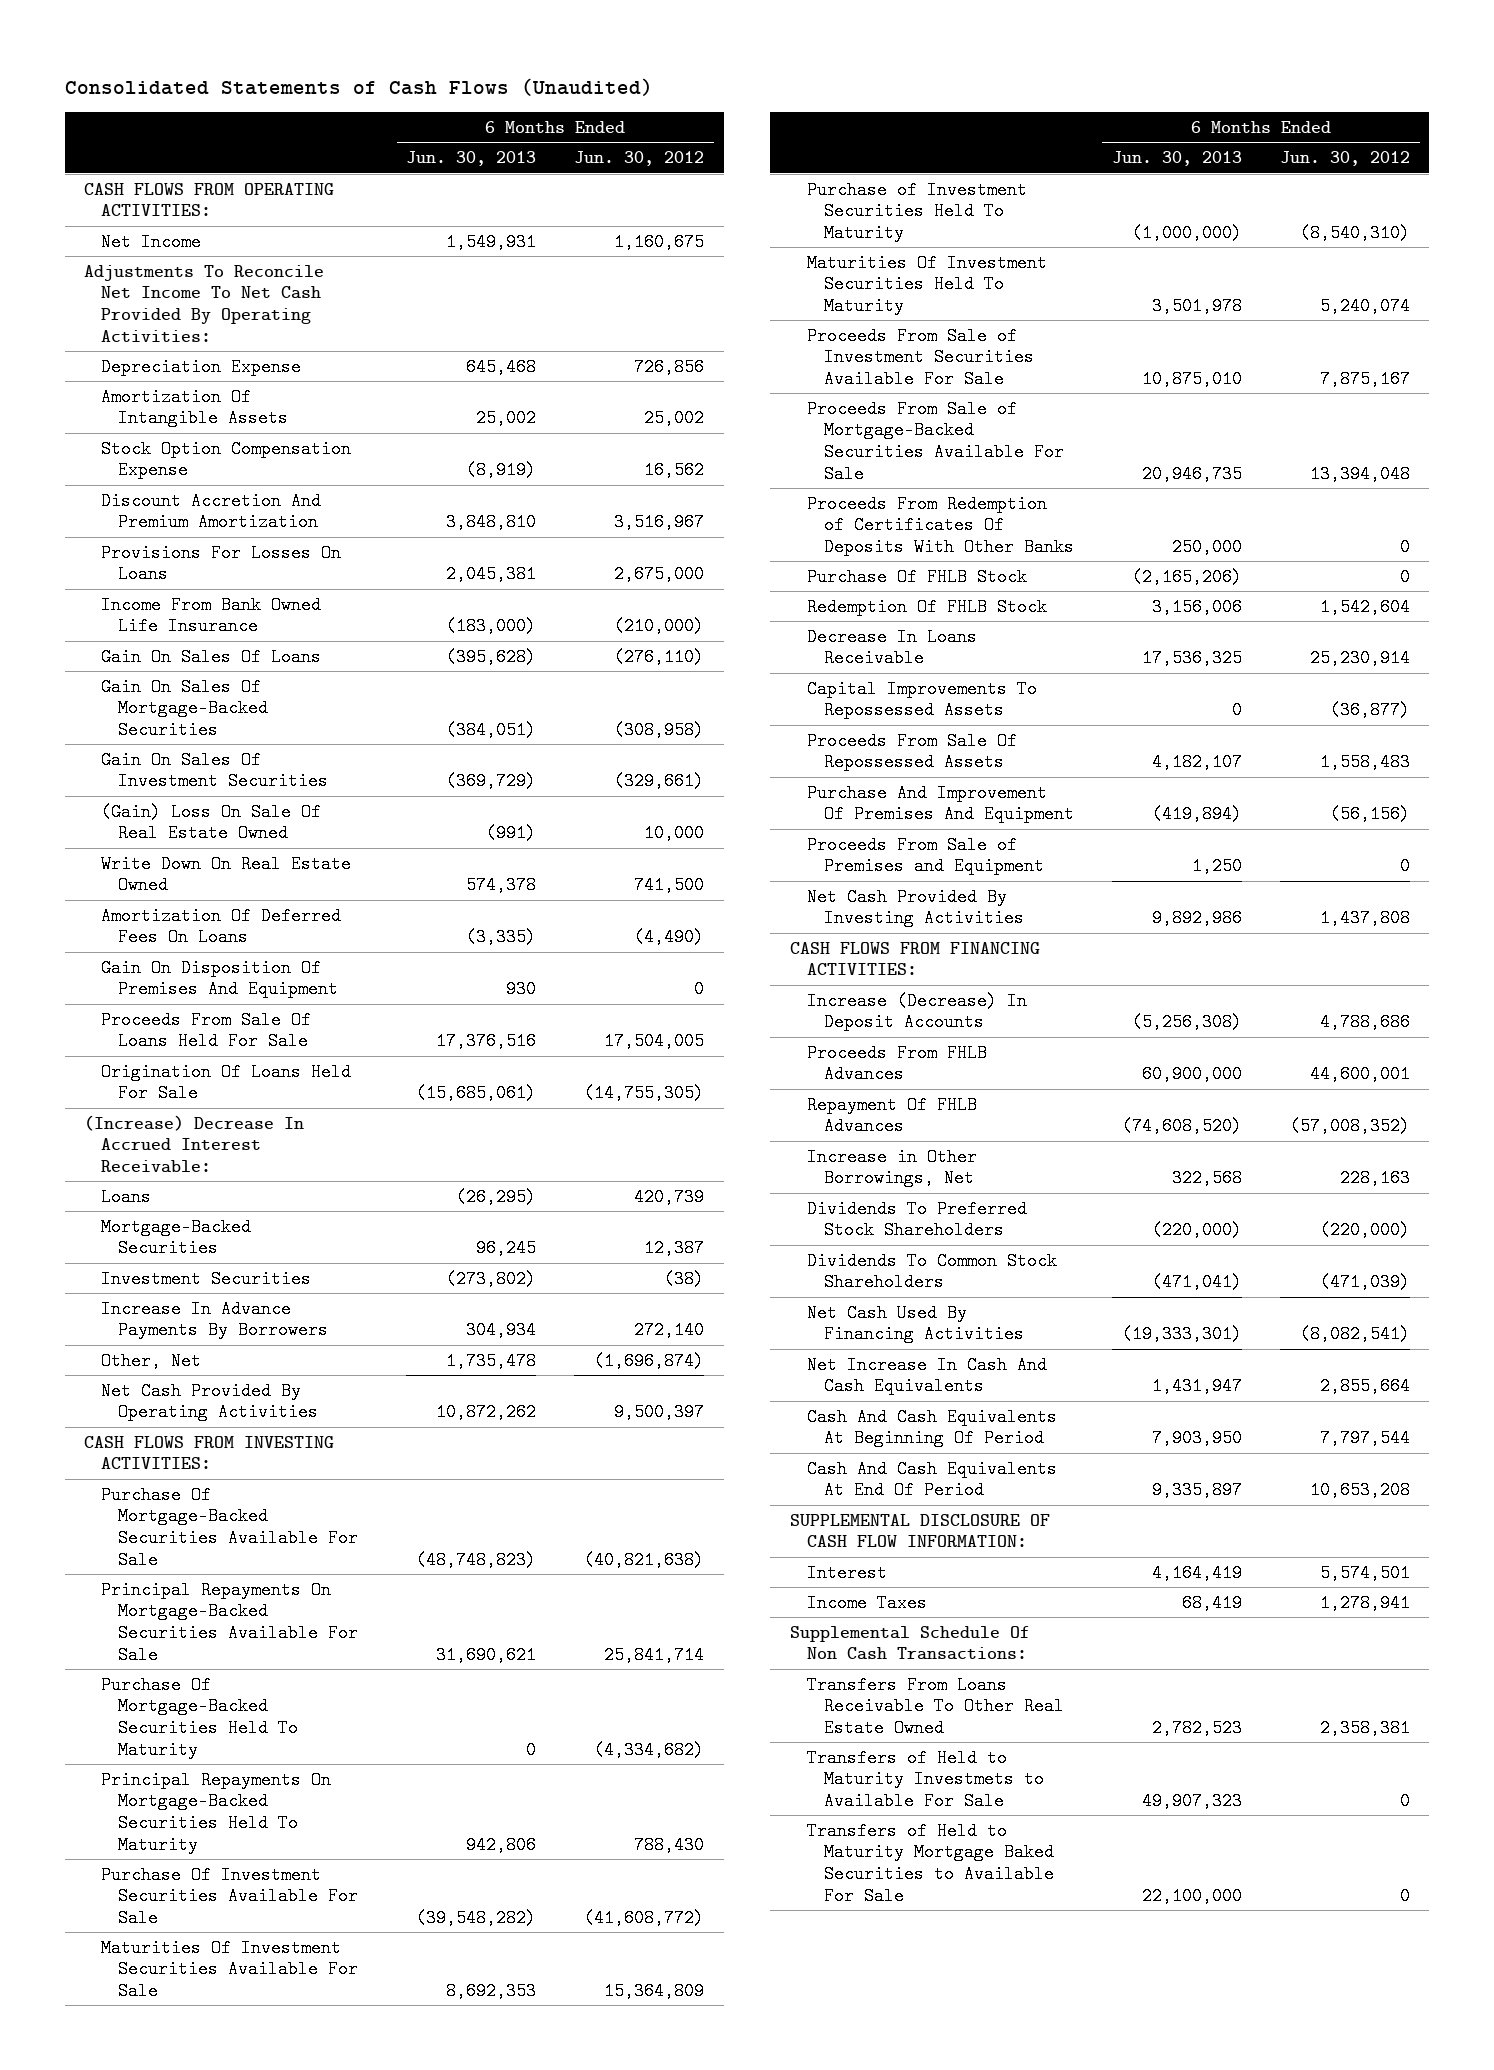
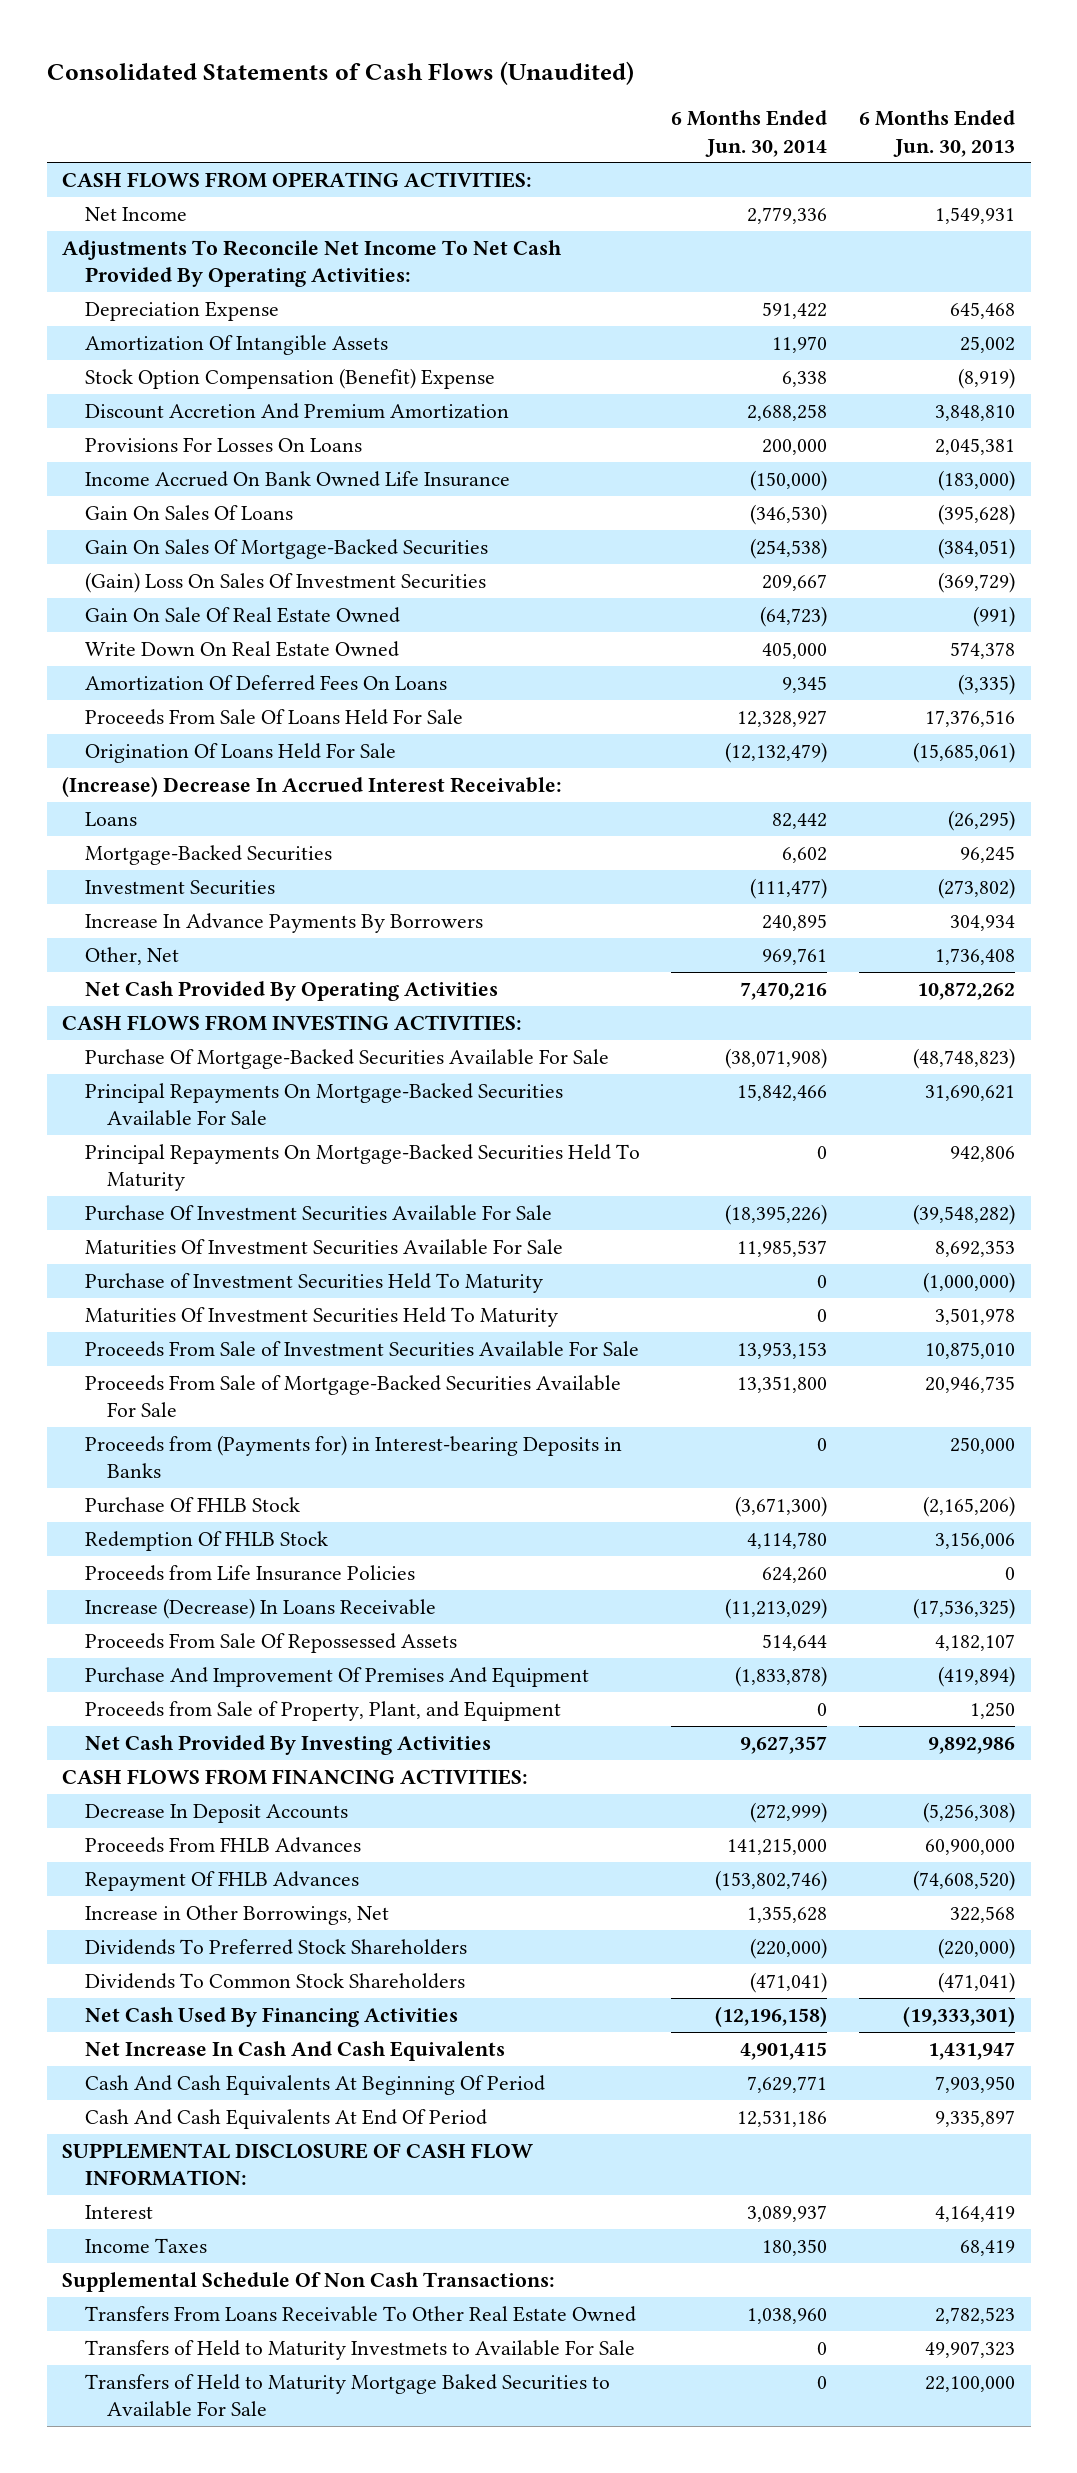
[574,151,705,167] Jun. 30, 2012 -> none
none -> [671,110,828,157] 6 Months Ended Jun. 30, 2014
[100,439,351,480] Stock Option Compensation Expense -> [84,367,495,389] Stock Option Compensation (Benefit) Expense
[100,595,321,636] Income From Bank Owned Life Insurance -> [84,470,510,487] Income Accrued On Bank Owned Life Insurance
[100,750,328,791] Gain On Sales Of Investment Securities -> [84,571,486,593] (Gain) Loss On Sales Of Investment Securities
[100,802,321,843] (Gain) Loss On Sale Of Real Estate Owned -> [84,606,400,623] Gain On Sale Of Real Estate Owned
[100,958,338,999] Gain On Disposition Of Premises And Equipment -> none
[446,1351,537,1370] 1,735,478 -> [934,947,1015,965] 1,736,408
[100,1675,298,1759] Purchase Of Mortgage-Backed Securities Held To Maturity -> none
[806,494,1074,557] Proceeds From Redemption of Certificates Of Deposits With Other Banks -> [84,1434,622,1478] Proceeds from (Payments for) in Interest-bearing Deposits in Banks
[806,679,1037,720] Capital Improvements To Repossessed Assets -> none
none -> [84,1564,415,1581] Proceeds from Life Insurance Policies
[806,627,977,668] Decrease In Loans Receivable -> [84,1597,436,1619] Increase (Decrease) In Loans Receivable
[1141,649,1242,668] 17,536,325 -> [912,1597,1015,1619] (17,536,325)
[806,835,1044,876] Proceeds From Sale of Premises and Equipment -> [84,1700,561,1721] Proceeds from Sale of Property, Plant, and Equipment
[806,991,1027,1032] Increase (Decrease) In Deposit Accounts -> [84,1803,348,1823] Decrease In Deposit Accounts

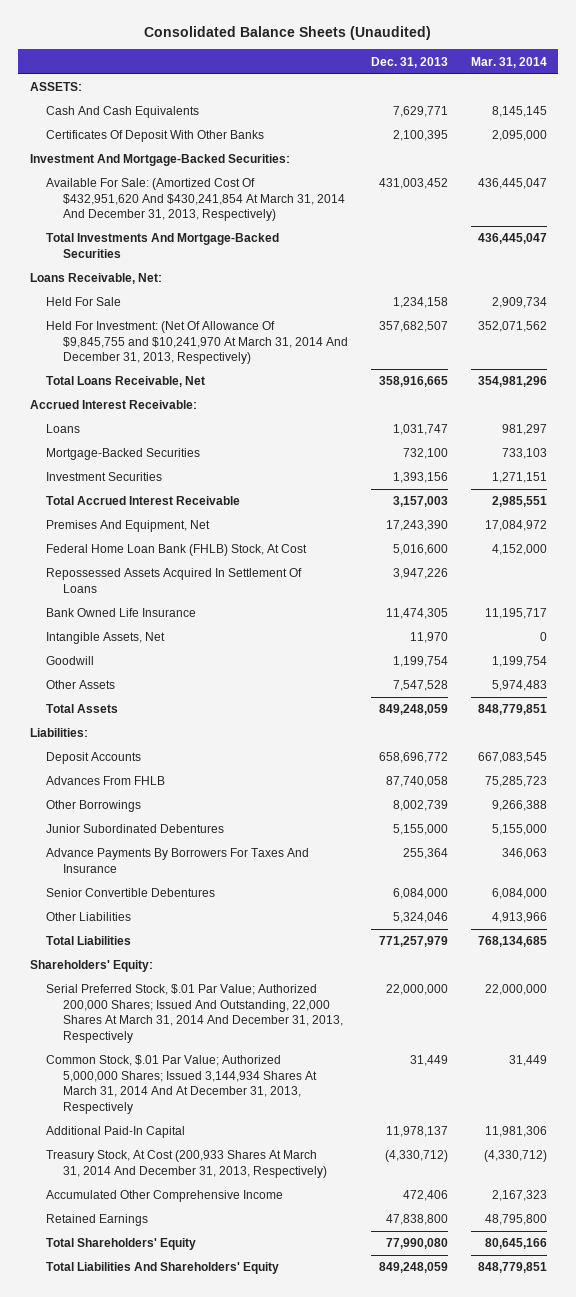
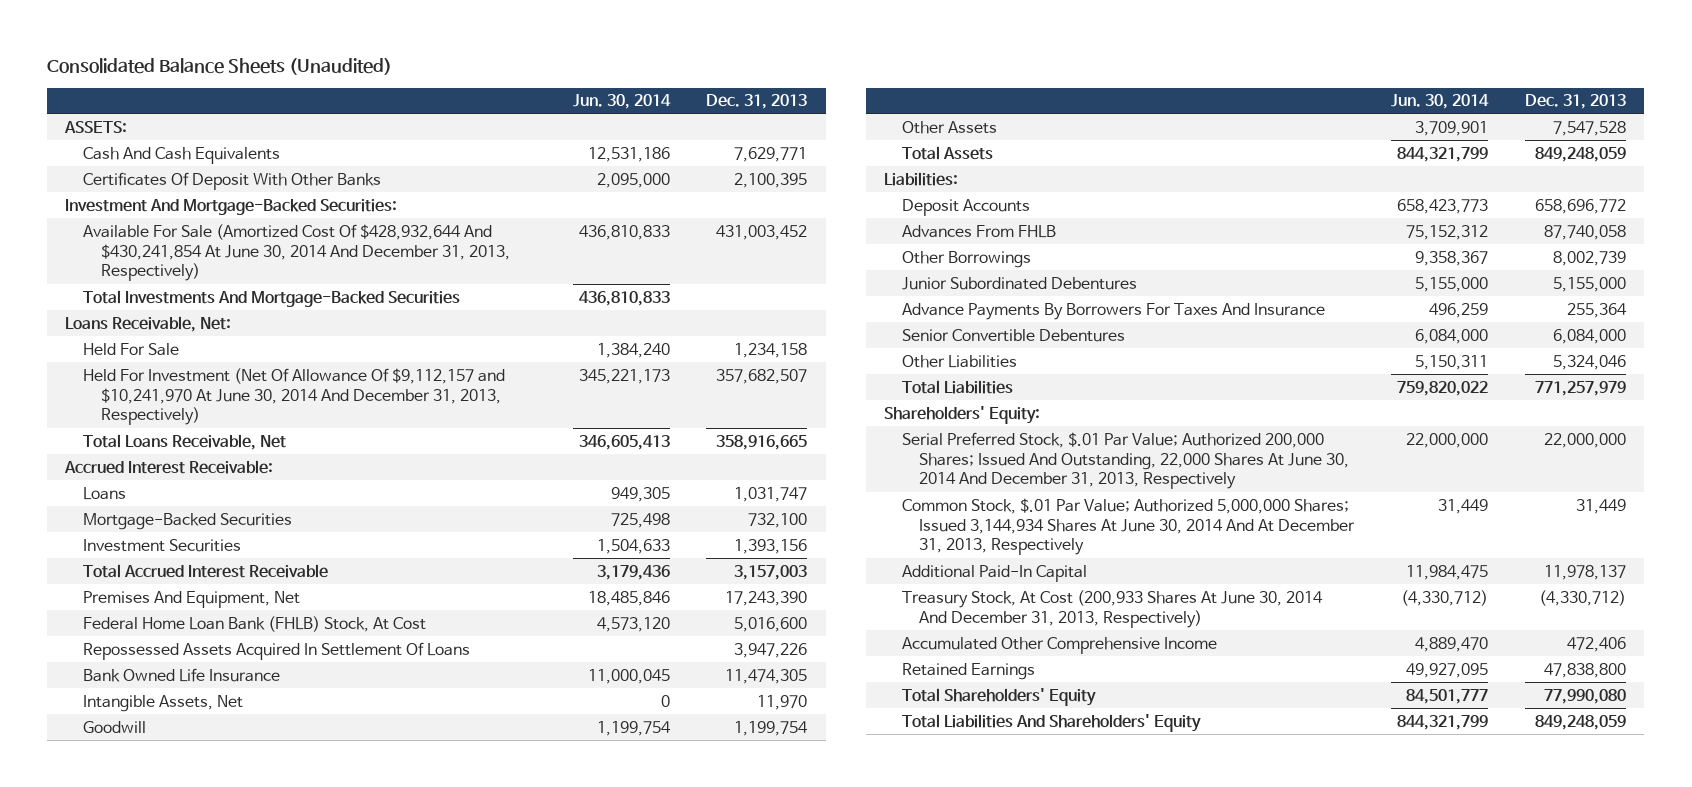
[470,56,547,68] Mar. 31, 2014 -> none
none -> [572,94,671,110] Jun. 30, 2014
[46,178,345,222] Available For Sale: (Amortized Cost Of $432,951,620 And $430,241,854 At March 31, 2014 And December 31, 2013, Respectively) -> [83,223,510,282] Available For Sale (Amortized Cost Of $428,932,644 And $430,241,854 At June 30, 2014 And December 31, 2013, Respectively)
[46,321,348,365] Held For Investment: (Net Of Allowance Of $9,845,755 and $10,241,970 At March 31, 2014 And December 31, 2013, Respectively) -> [83,367,506,426] Held For Investment (Net Of Allowance Of $9,112,157 and $10,241,970 At June 30, 2014 And December 31, 2013, Respectively)
[46,984,343,1043] Serial Preferred Stock, $.01 Par Value; Authorized 200,000 Shares; Issued And Outstanding, 22,000 Shares At March 31, 2014 And December 31, 2013, Respectively -> [901,431,1350,490] Serial Preferred Stock, $.01 Par Value; Authorized 200,000 Shares; Issued And Outstanding, 22,000 Shares At June 30, 2014 And December 31, 2013, Respectively
[46,1055,317,1114] Common Stock, $.01 Par Value; Authorized 5,000,000 Shares; Issued 3,144,934 Shares At March 31, 2014 And At December 31, 2013, Respectively -> [901,497,1356,556] Common Stock, $.01 Par Value; Authorized 5,000,000 Shares; Issued 3,144,934 Shares At June 30, 2014 And At December 31, 2013, Respectively
[46,1150,327,1178] Treasury Stock, At Cost (200,933 Shares At March 31, 2014 And December 31, 2013, Respectively) -> [901,589,1323,628] Treasury Stock, At Cost (200,933 Shares At June 30, 2014 And December 31, 2013, Respectively)

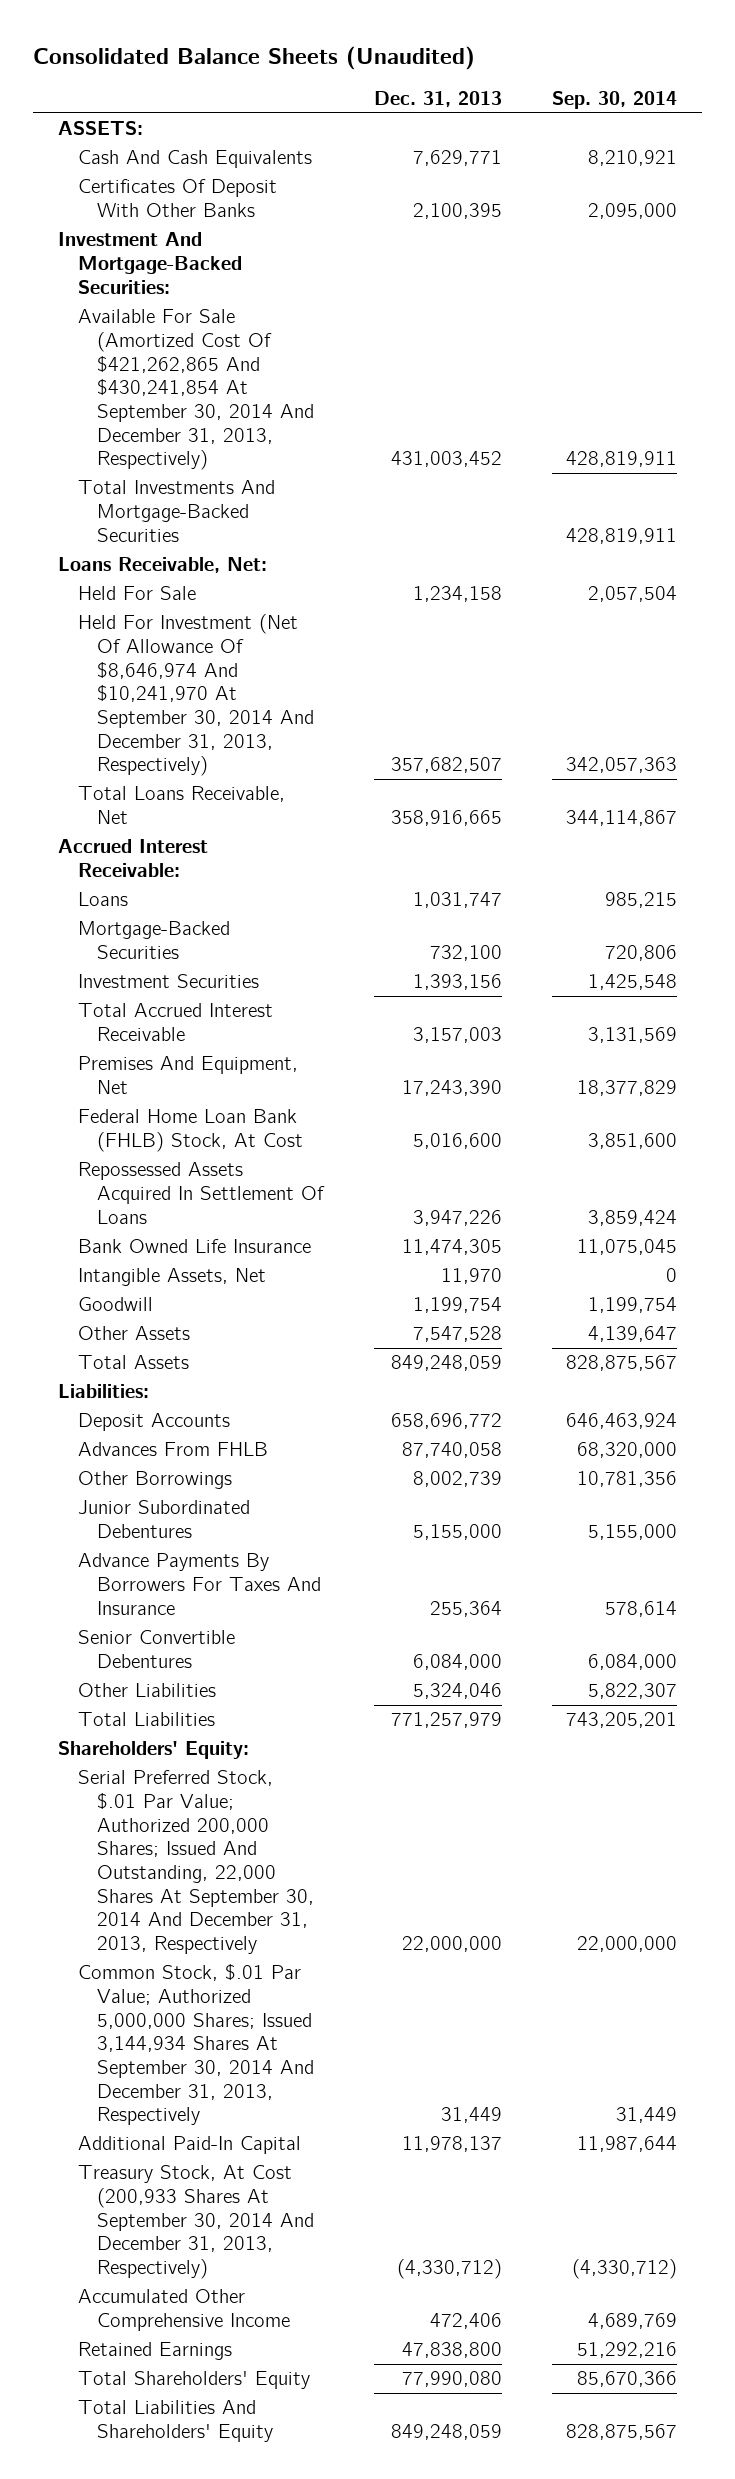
[572,94,671,110] Jun. 30, 2014 -> none
none -> [551,90,677,109] Sep. 30, 2014
[83,223,510,282] Available For Sale (Amortized Cost Of $428,932,644 And $430,241,854 At June 30, 2014 And December 31, 2013, Respectively) -> [77,309,315,471] Available For Sale (Amortized Cost Of $421,262,865 And $430,241,854 At September 30, 2014 And December 31, 2013, Respectively)
[83,367,506,426] Held For Investment (Net Of Allowance Of $9,112,157 and $10,241,970 At June 30, 2014 And December 31, 2013, Respectively) -> [77,614,315,777] Held For Investment (Net Of Allowance Of $8,646,974 And $10,241,970 At September 30, 2014 And December 31, 2013, Respectively)
[901,431,1350,490] Serial Preferred Stock, $.01 Par Value; Authorized 200,000 Shares; Issued And Outstanding, 22,000 Shares At June 30, 2014 And December 31, 2013, Respectively -> [77,1770,315,1955] Serial Preferred Stock, $.01 Par Value; Authorized 200,000 Shares; Issued And Outstanding, 22,000 Shares At September 30, 2014 And December 31, 2013, Respectively
[901,497,1356,556] Common Stock, $.01 Par Value; Authorized 5,000,000 Shares; Issued 3,144,934 Shares At June 30, 2014 And At December 31, 2013, Respectively -> [77,1964,315,2126] Common Stock, $.01 Par Value; Authorized 5,000,000 Shares; Issued 3,144,934 Shares At September 30, 2014 And December 31, 2013, Respectively
[901,589,1323,628] Treasury Stock, At Cost (200,933 Shares At June 30, 2014 And December 31, 2013, Respectively) -> [77,2165,315,2280] Treasury Stock, At Cost (200,933 Shares At September 30, 2014 And December 31, 2013, Respectively)

